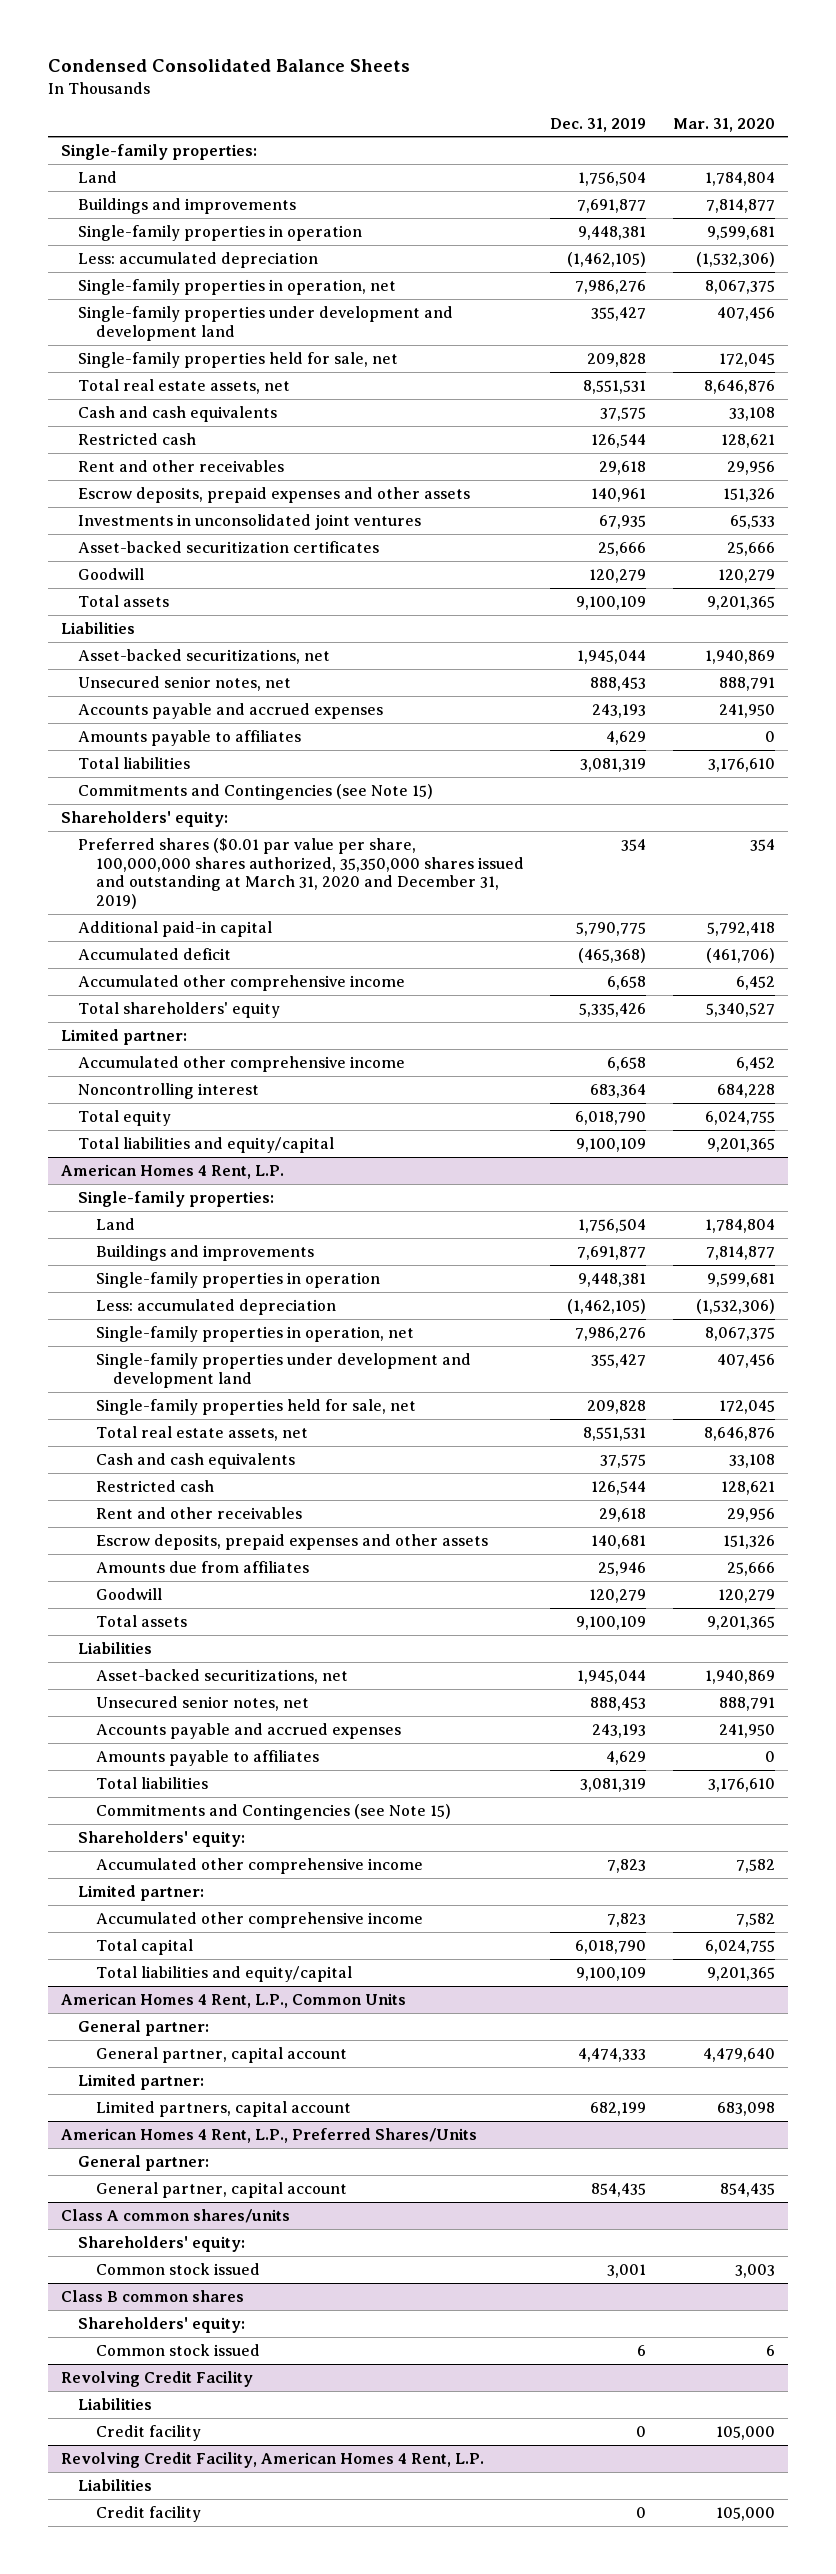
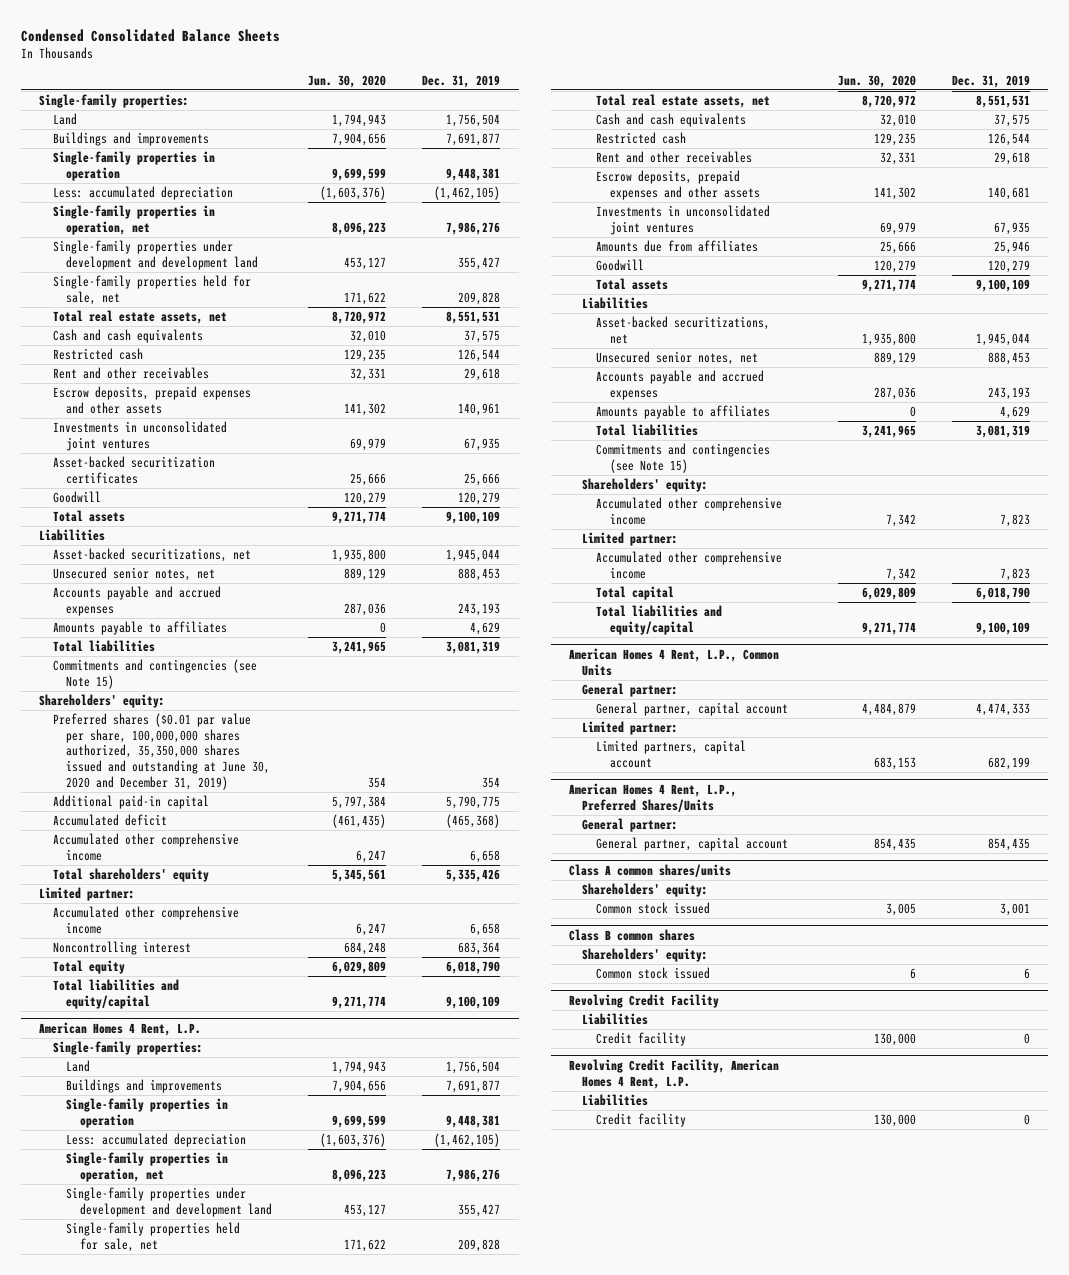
[672,117,775,132] Mar. 31, 2020 -> none
none -> [308,74,387,88] Jun. 30, 2020
[78,783,434,800] Commitments and Contingencies (see Note 15) -> [52,659,257,689] Commitments and contingencies (see Note 15)
[78,837,524,910] Preferred shares ($0.01 par value per share, 100,000,000 shares authorized, 35,350,000 shares issued and outstanding at March 31, 2020 and December 31, 2019) -> [52,713,271,790] Preferred shares ($0.01 par value per share, 100,000,000 shares authorized, 35,350,000 shares issued and outstanding at June 30, 2020 and December 31, 2019)
none -> [596,205,771,235] Investments in unconsolidated joint ventures
[95,1803,451,1820] Commitments and Contingencies (see Note 15) -> [596,443,771,473] Commitments and contingencies (see Note 15)

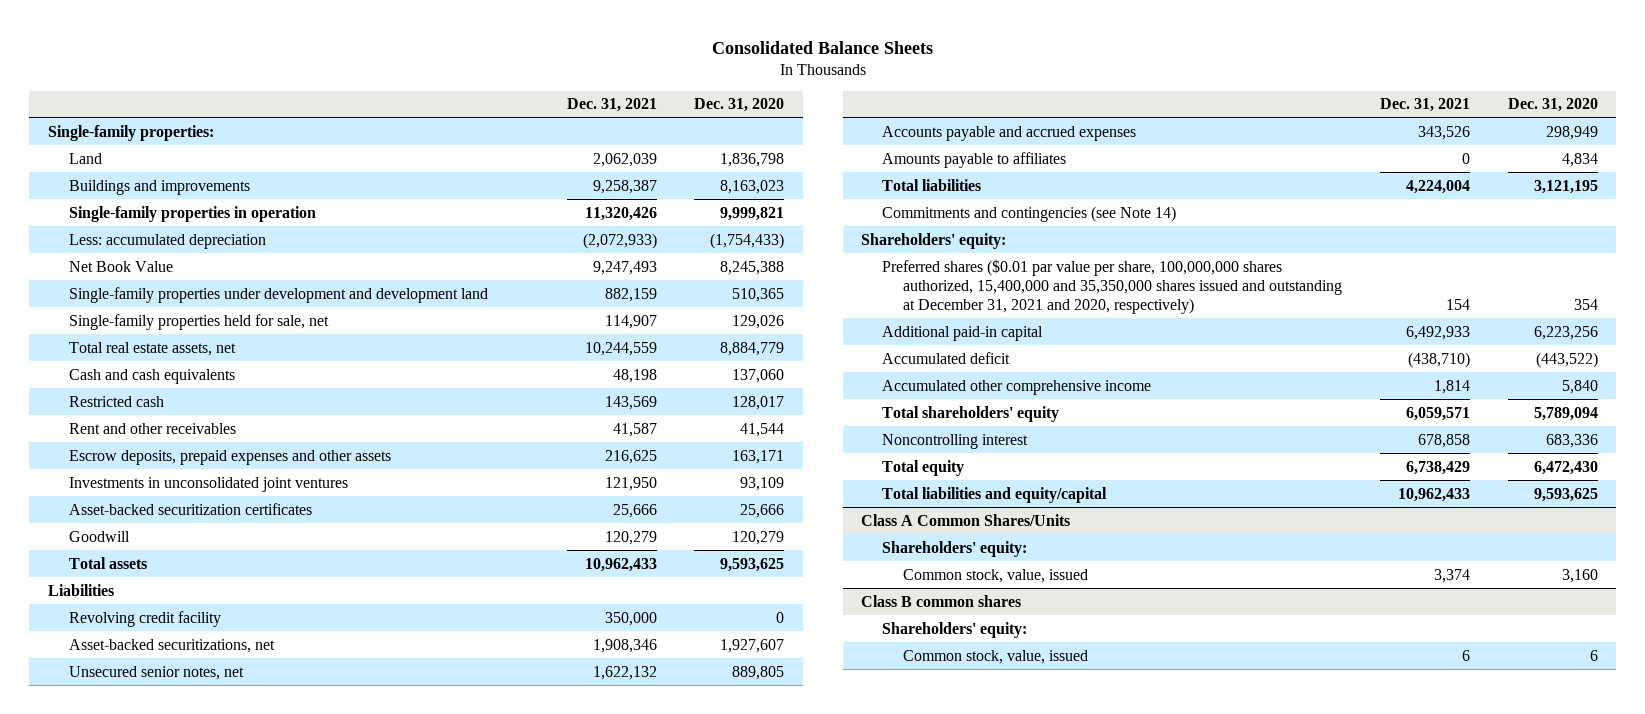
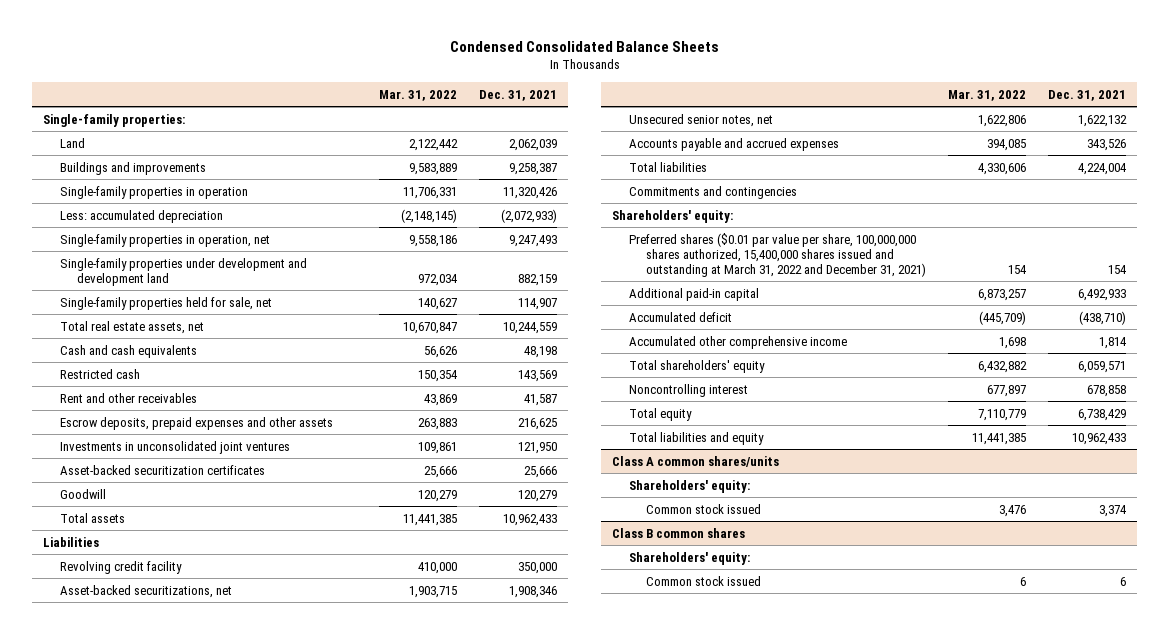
[711,40,933,54] Consolidated Balance Sheets -> [449,41,719,53] Condensed Consolidated Balance Sheets
[694,98,785,113] Dec. 31, 2020 -> none
none -> [379,89,458,101] Mar. 31, 2022
[68,260,173,272] Net Book Value -> [60,233,271,247] Single-family properties in operation, net
[882,151,1067,168] Amounts payable to affiliates -> none
[882,205,1177,222] Commitments and contingencies (see Note 14) -> [628,185,797,199] Commitments and contingencies
[882,258,1343,314] Preferred shares ($0.01 par value per share, 100,000,000 shares authorized, 15,400,000 and 35,350,000 shares issued and outstanding at December 31, 2021 and 2020, respectively) -> [628,232,926,277] Preferred shares ($0.01 par value per share, 100,000,000 shares authorized, 15,400,000 shares issued and outstanding at March 31, 2022 and December 31, 2021)
[882,486,1108,503] Total liabilities and equity/capital -> [628,431,764,445] Total liabilities and equity
[861,513,1071,526] Class A Common Shares/Units -> [611,455,779,467] Class A common shares/units
[903,568,1089,583] Common stock, value, issued -> [645,503,761,514] Common stock issued
[903,649,1089,664] Common stock, value, issued -> [645,575,761,586] Common stock issued

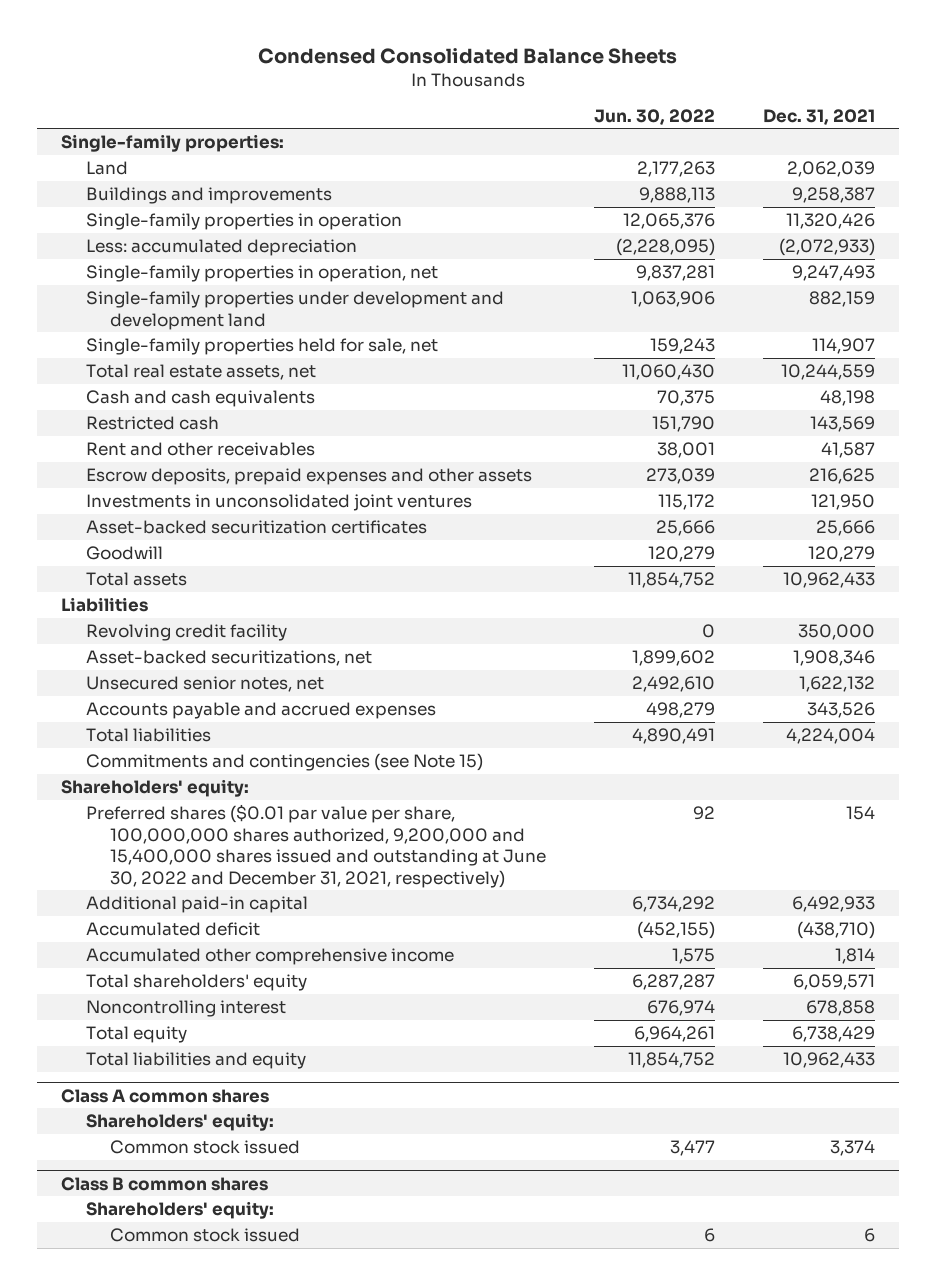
[379,89,458,101] Mar. 31, 2022 -> none
none -> [594,108,716,125] Jun. 30, 2022
[628,185,797,199] Commitments and contingencies -> [85,752,483,771] Commitments and contingencies (see Note 15)
[628,232,926,277] Preferred shares ($0.01 par value per share, 100,000,000 shares authorized, 15,400,000 shares issued and outstanding at March 31, 2022 and December 31, 2021) -> [85,803,547,888] Preferred shares ($0.01 par value per share, 100,000,000 shares authorized, 9,200,000 and 15,400,000 shares issued and outstanding at June 30, 2022 and December 31, 2021, respectively)
[611,455,779,467] Class A common shares/units -> [61,1088,270,1103] Class A common shares

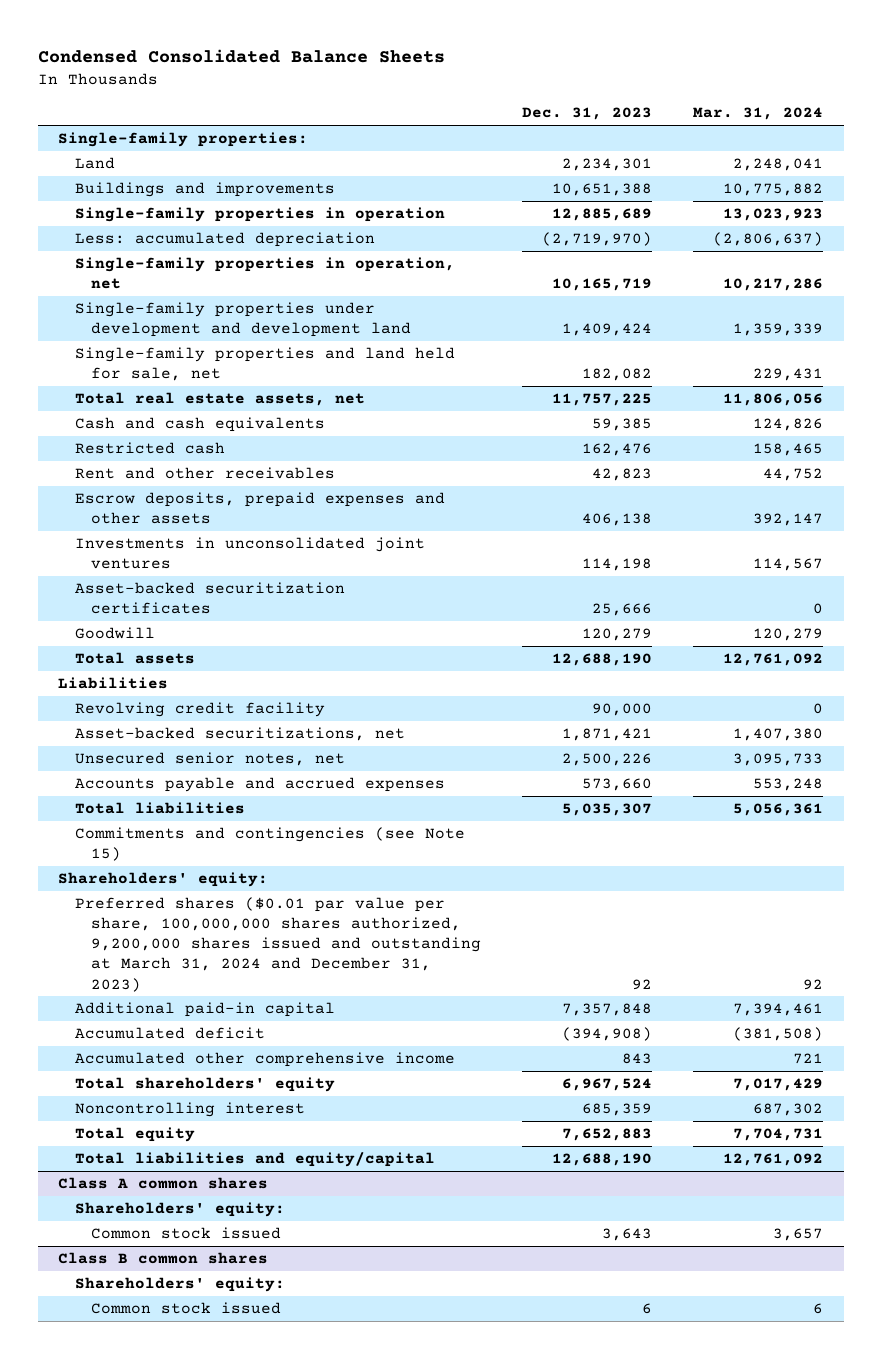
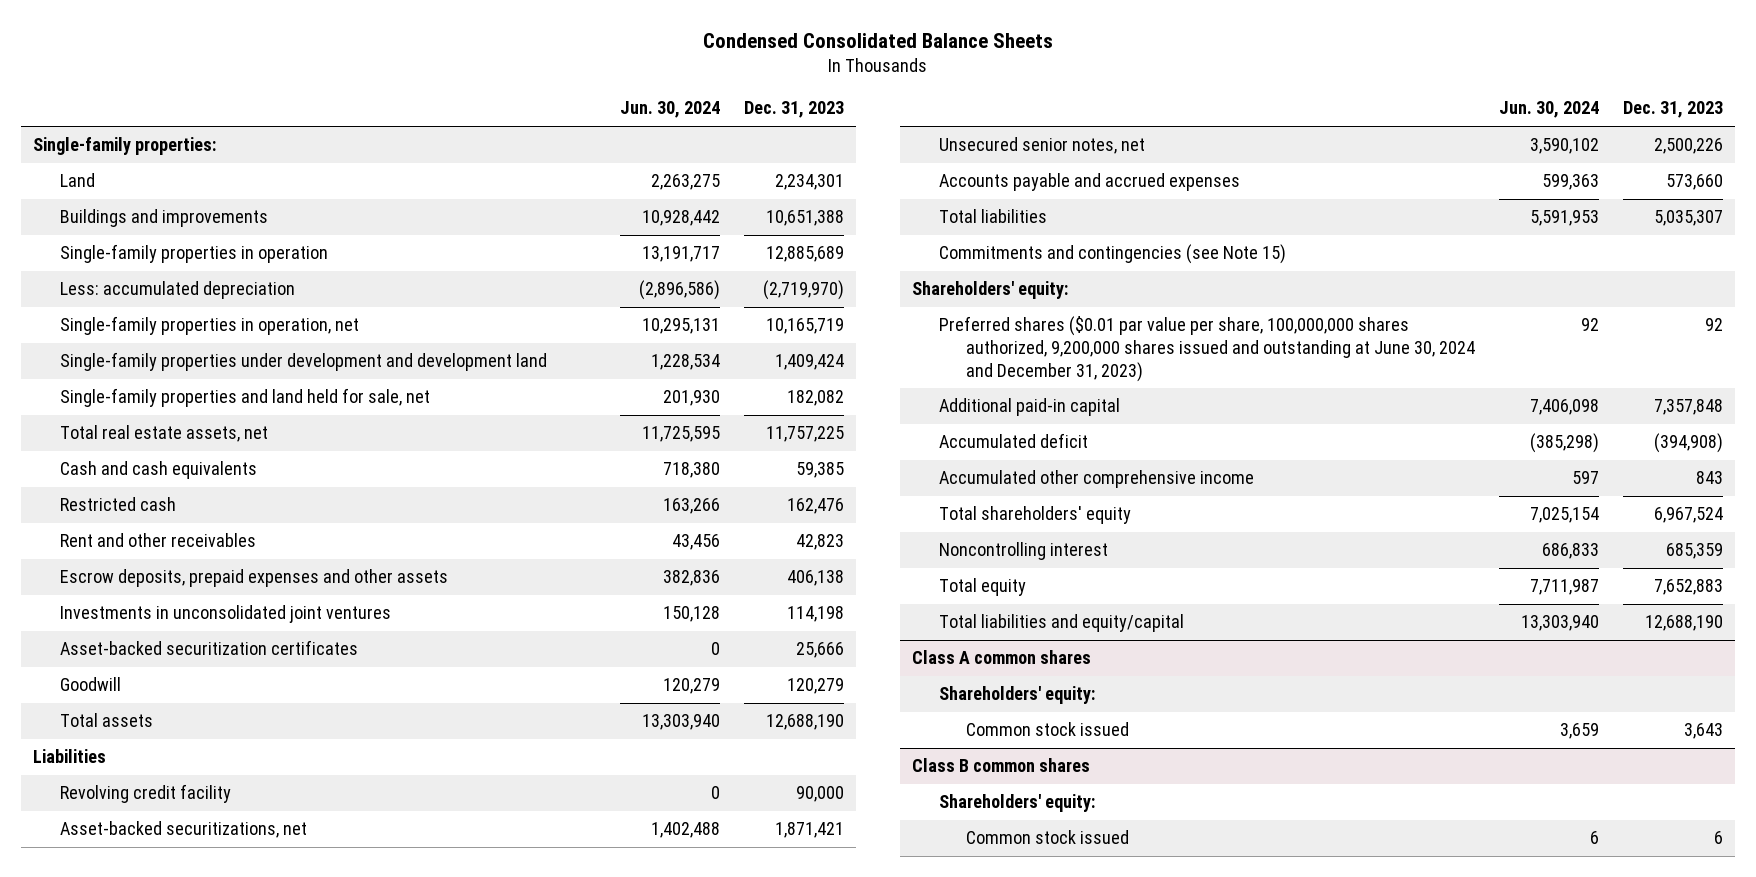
[693,107,824,121] Mar. 31, 2024 -> none
none -> [619,101,720,119] Jun. 30, 2024
[74,897,482,992] Preferred shares ($0.01 par value per share, 100,000,000 shares authorized, 9,200,000 shares issued and outstanding at March 31, 2024 and December 31, 2023) -> [939,316,1476,382] Preferred shares ($0.01 par value per share, 100,000,000 shares authorized, 9,200,000 shares issued and outstanding at June 30, 2024 and December 31, 2023)

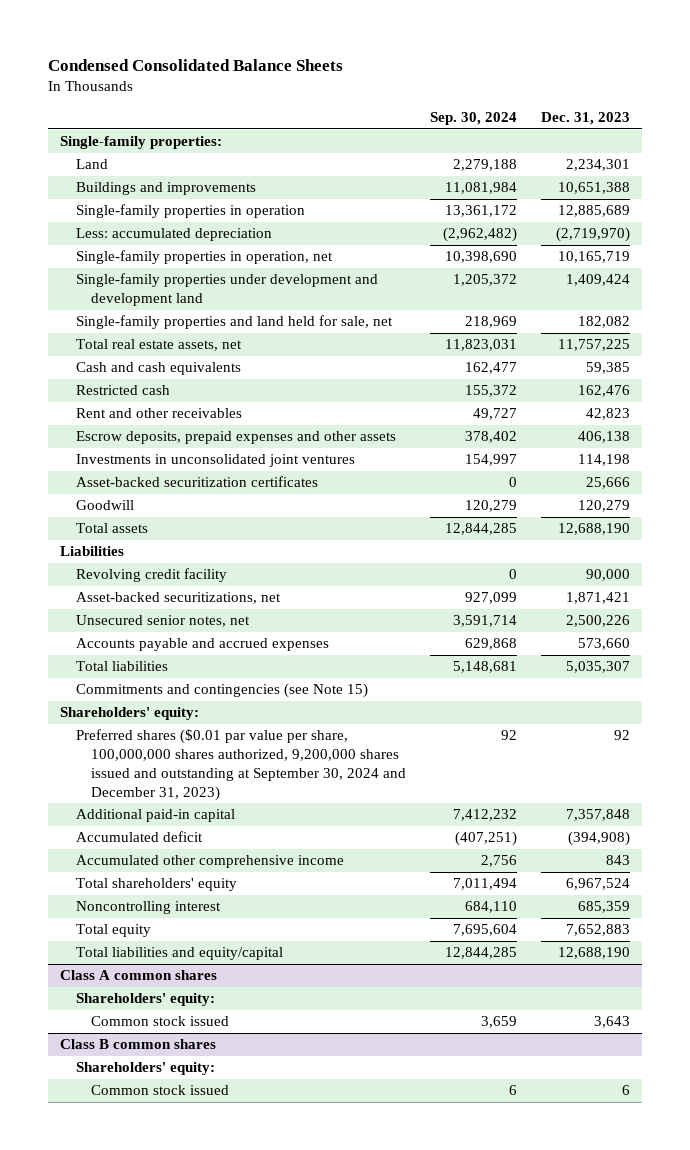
[619,101,720,119] Jun. 30, 2024 -> none
none -> [430,112,518,126] Sep. 30, 2024
[939,316,1476,382] Preferred shares ($0.01 par value per share, 100,000,000 shares authorized, 9,200,000 shares issued and outstanding at June 30, 2024 and December 31, 2023) -> [75,729,407,801] Preferred shares ($0.01 par value per share, 100,000,000 shares authorized, 9,200,000 shares issued and outstanding at September 30, 2024 and December 31, 2023)

